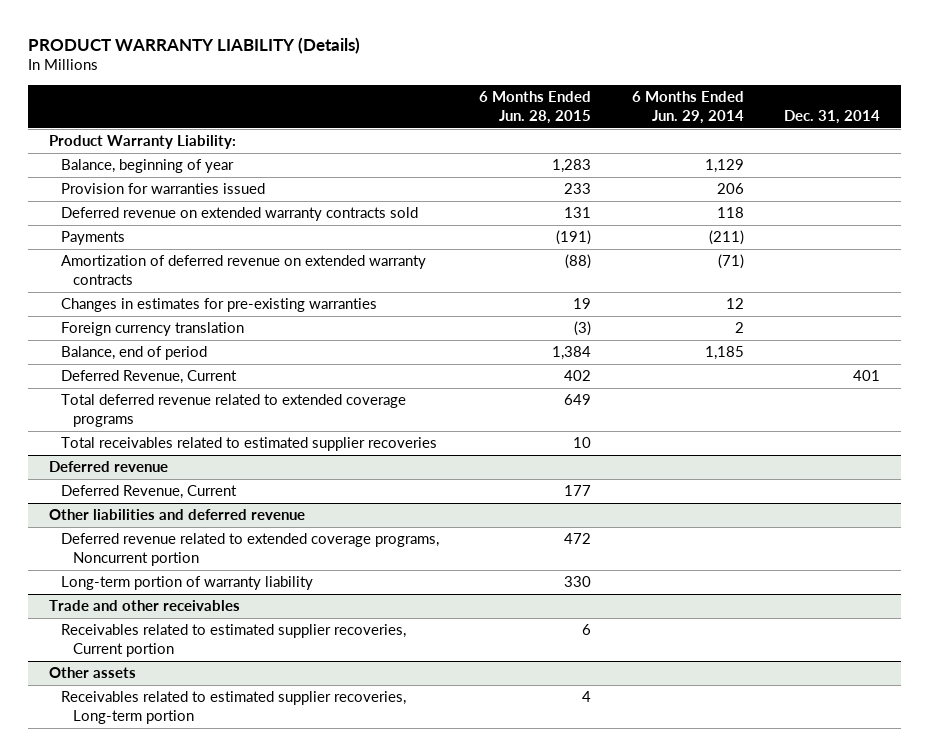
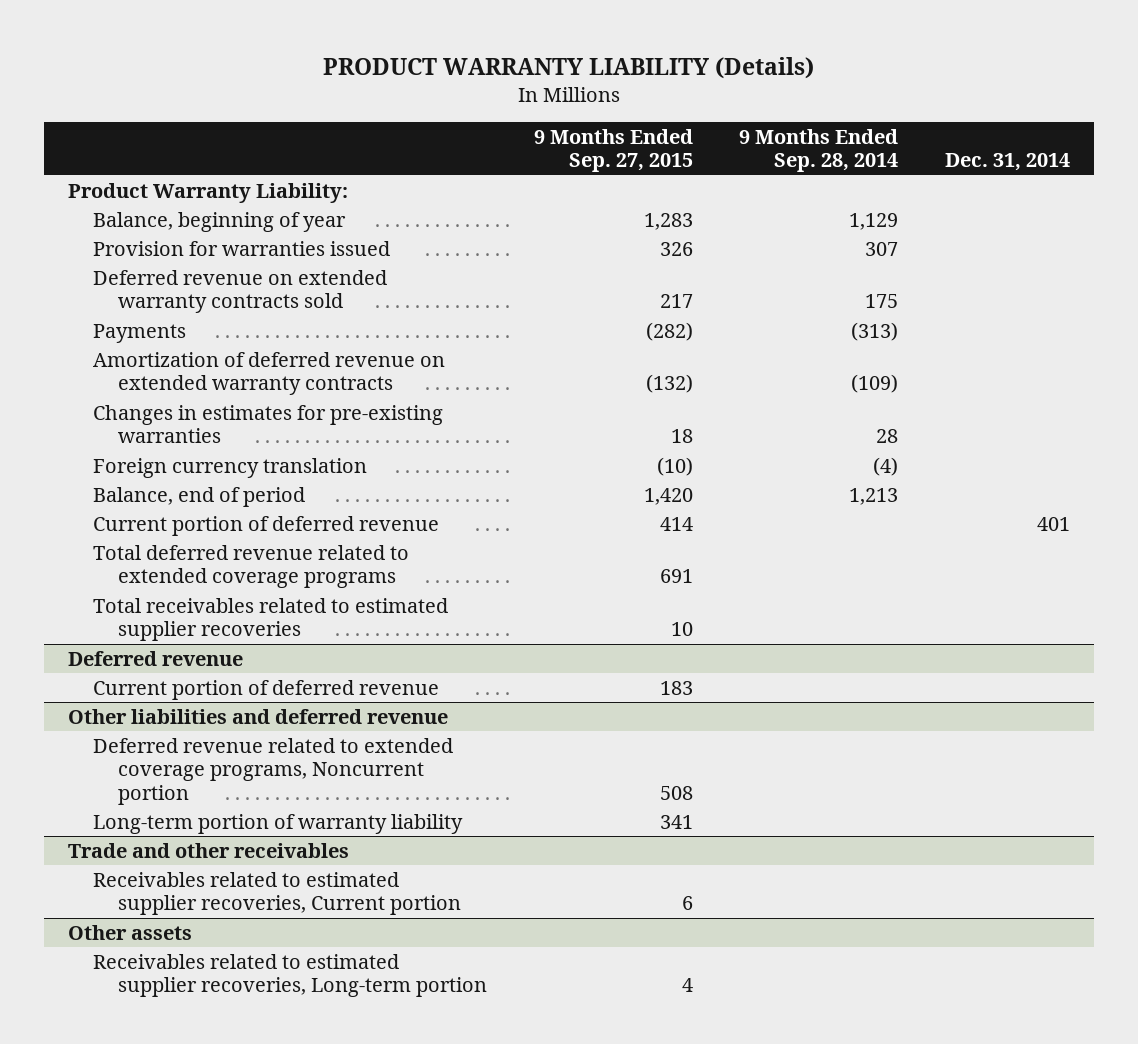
[479,91,592,124] 6 Months Ended Jun. 28, 2015 -> none
[631,91,744,124] 6 Months Ended Jun. 29, 2014 -> none
none -> [533,128,693,173] 9 Months Ended Sep. 27, 2015
none -> [739,128,899,173] 9 Months Ended Sep. 28, 2014
[60,370,237,385] Deferred Revenue, Current -> [92,515,439,536] Current portion of deferred revenue
[60,485,237,500] Deferred Revenue, Current -> [92,679,439,700] Current portion of deferred revenue

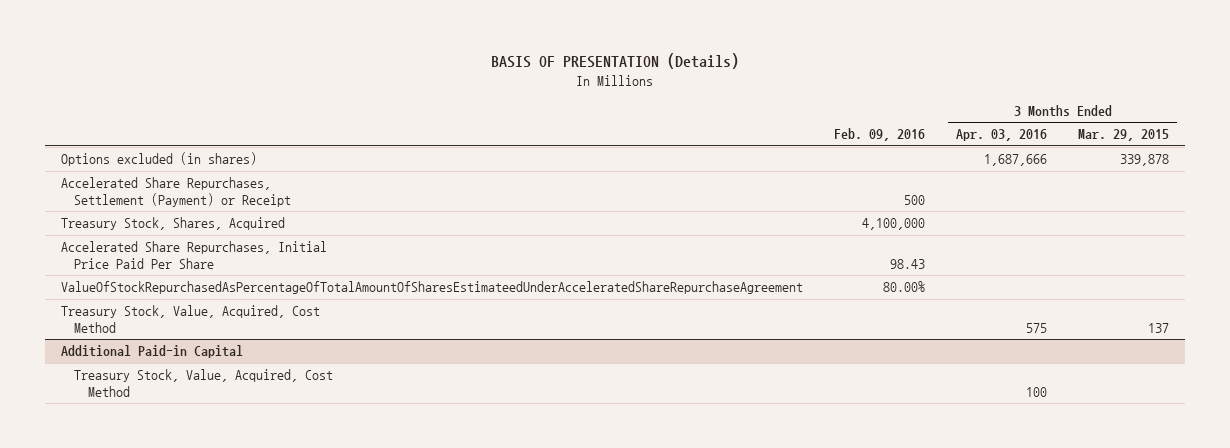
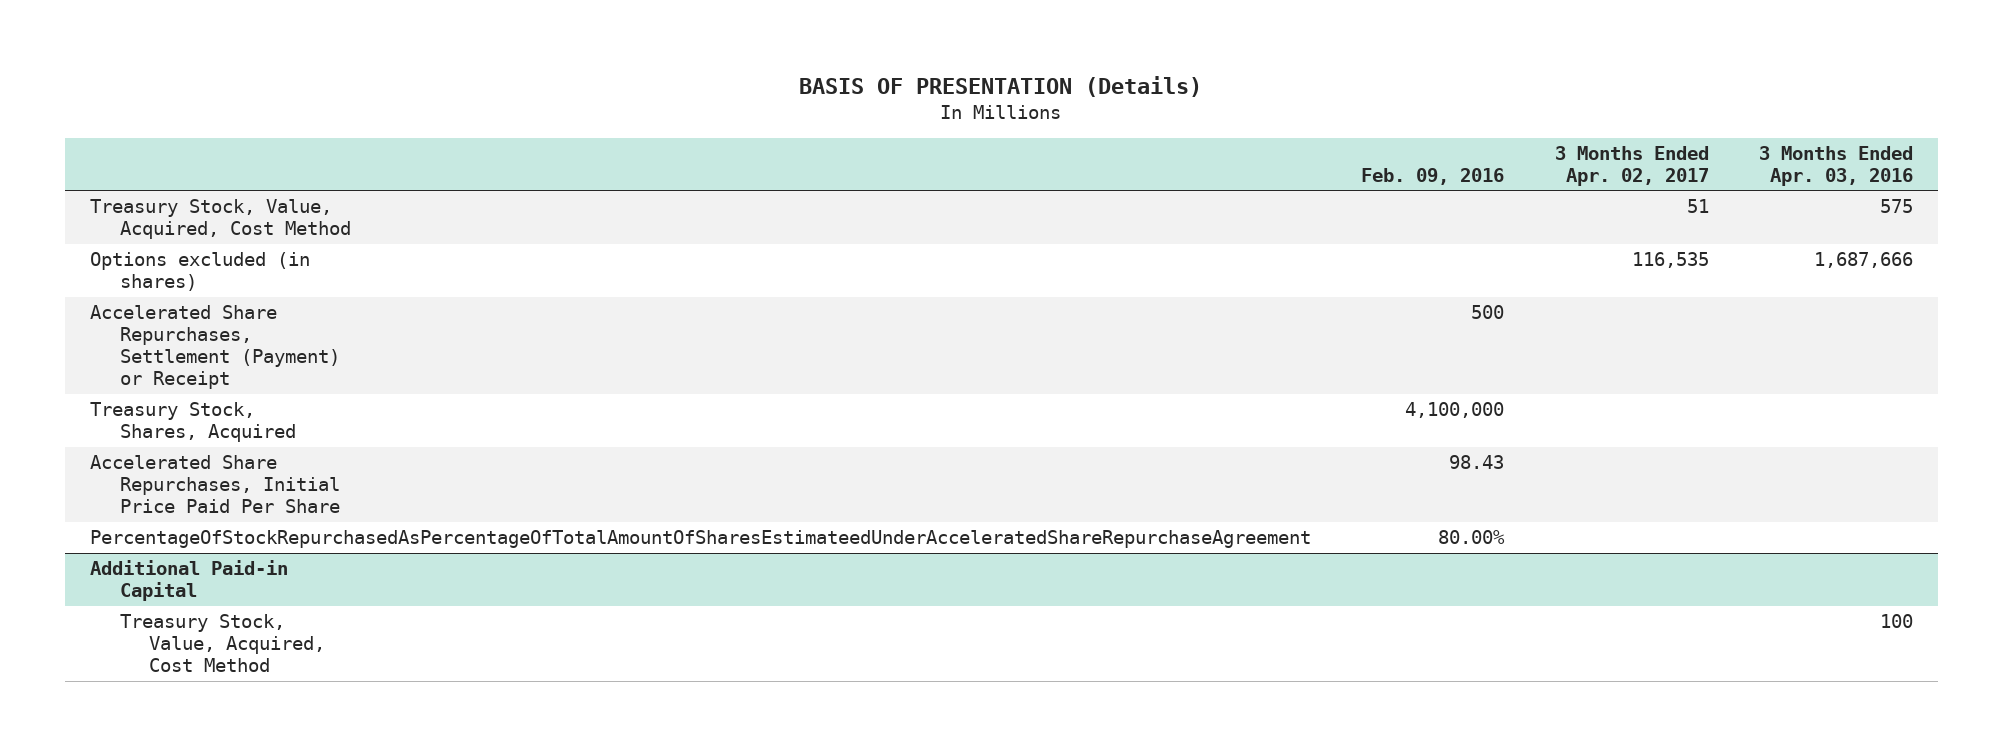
[1078,129,1170,142] Mar. 29, 2015 -> none
none -> [1554,145,1709,186] 3 Months Ended Apr. 02, 2017
[60,305,320,333] Treasury Stock, Value, Acquired, Cost Method -> [90,199,351,240] Treasury Stock, Value, Acquired, Cost Method
[60,281,803,295] ValueOfStockRepurchasedAsPercentageOfTotalAmountOfSharesEstimateedUnderAcceleratedShareRepurchaseAgreement -> [90,530,1312,549] PercentageOfStockRepurchasedAsPercentageOfTotalAmountOfSharesEstimateedUnderAcceleratedShareRepurchaseAgreement

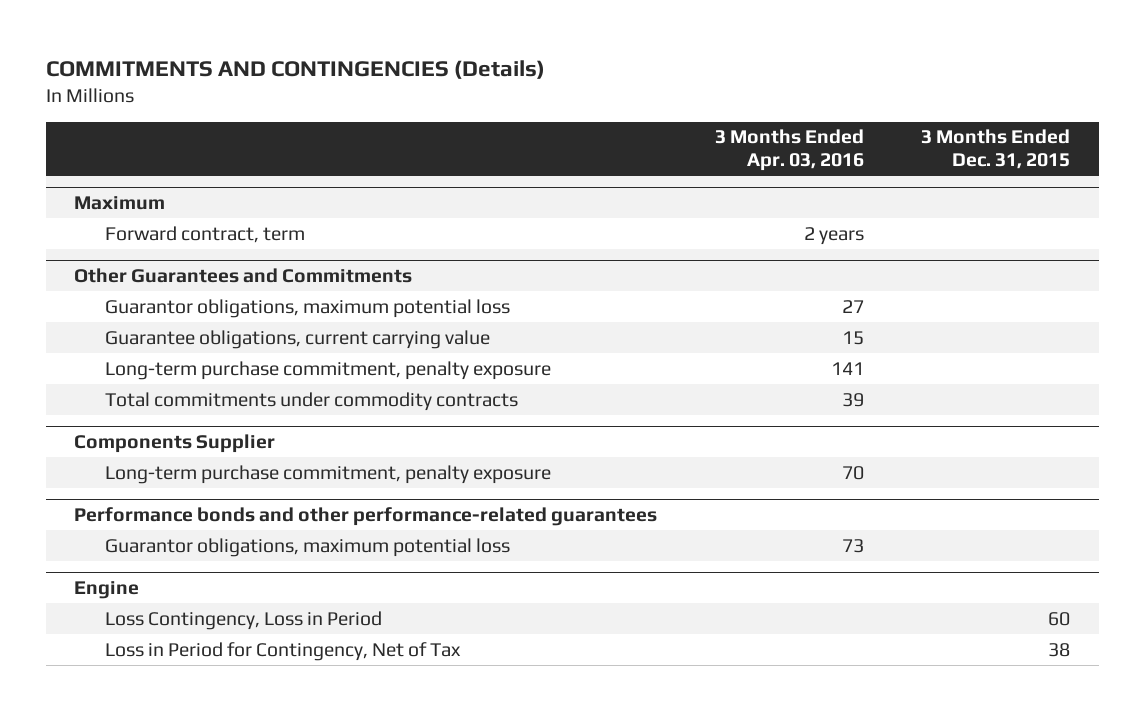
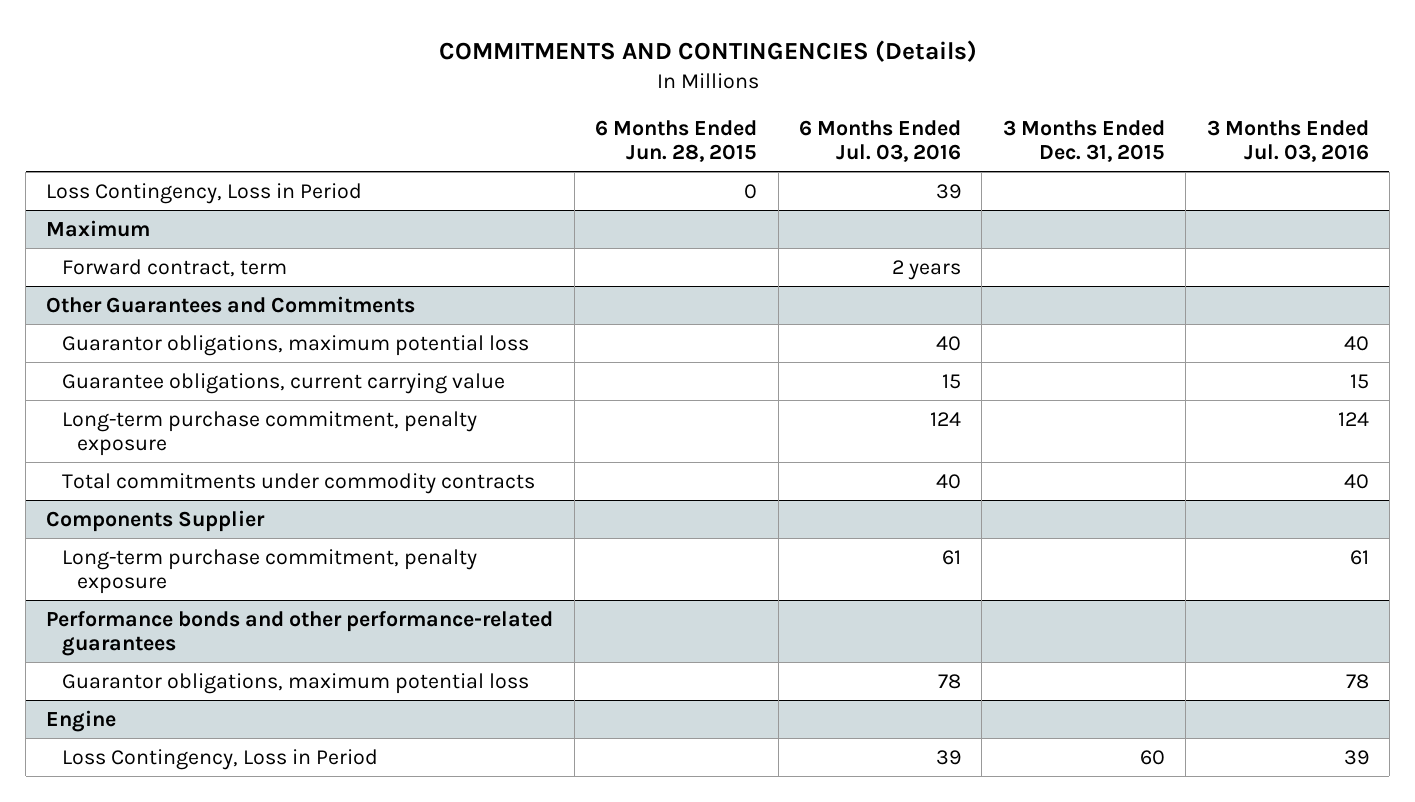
[714,129,864,172] 3 Months Ended Apr. 03, 2016 -> none
none -> [595,119,758,163] 6 Months Ended Jun. 28, 2015
none -> [799,119,962,163] 6 Months Ended Jul. 03, 2016
none -> [1206,119,1369,163] 3 Months Ended Jul. 03, 2016
none -> [46,182,363,204] Loss Contingency, Loss in Period
[105,641,462,661] Loss in Period for Contingency, Net of Tax -> none

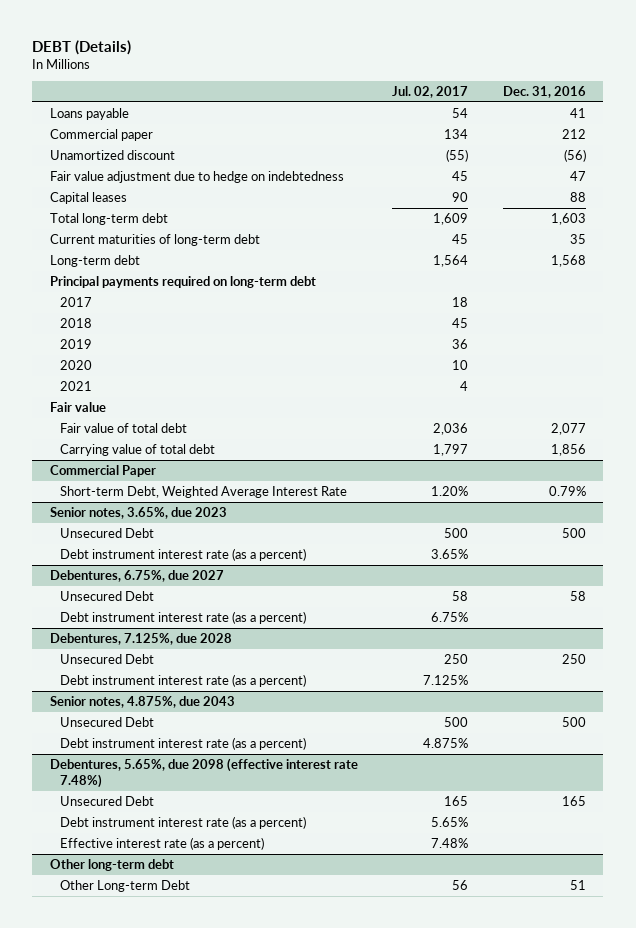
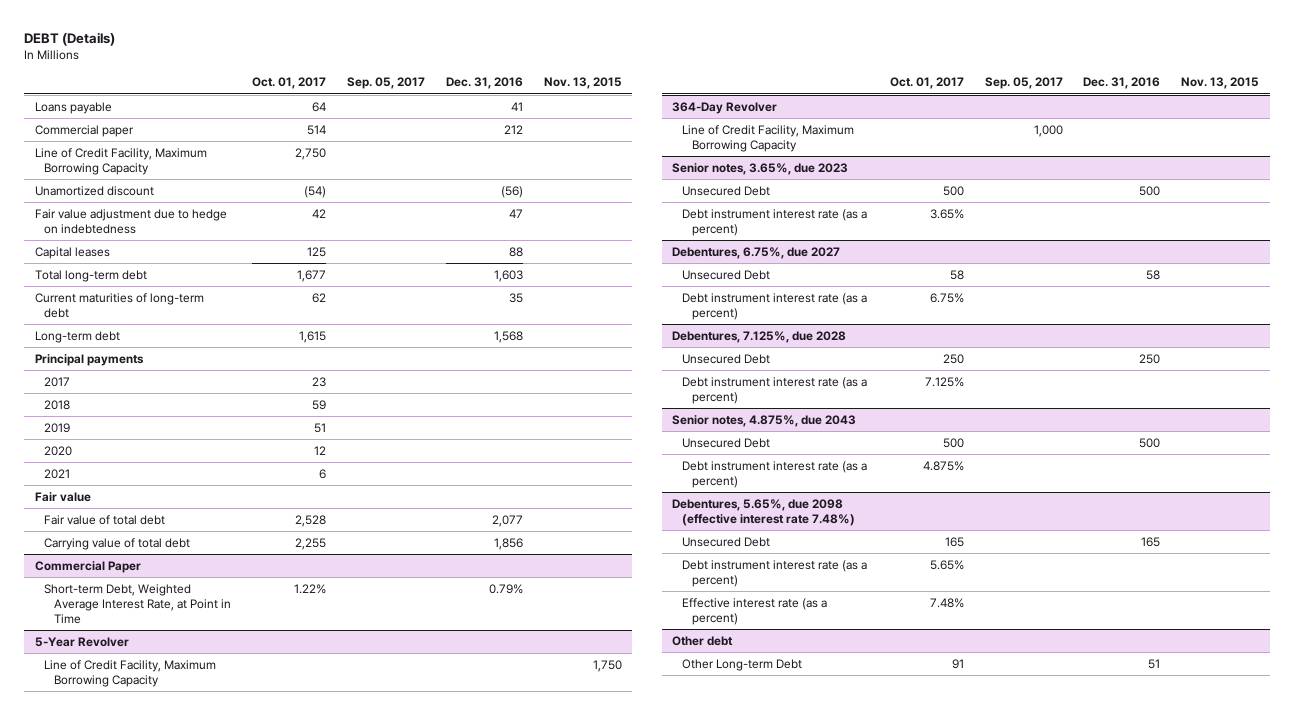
[392,86,469,99] Jul. 02, 2017 -> none
none -> [252,77,327,90] Oct. 01, 2017
none -> [346,77,425,90] Sep. 05, 2017
none -> [543,77,622,90] Nov. 13, 2015
none -> [34,147,207,175] Line of Credit Facility, Maximum Borrowing Capacity
[49,275,316,288] Principal payments required on long-term debt -> [34,353,144,366] Principal payments
[59,485,347,498] Short-term Debt, Weighted Average Interest Rate -> [44,583,232,624] Short-term Debt, Weighted Average Interest Rate, at Point in Time
none -> [34,636,129,647] 5-Year Revolver
none -> [44,659,217,687] Line of Credit Facility, Maximum Borrowing Capacity
none -> [672,101,778,114] 364-Day Revolver
none -> [682,124,855,152] Line of Credit Facility, Maximum Borrowing Capacity
[49,858,174,871] Other long-term debt -> [672,635,734,646] Other debt

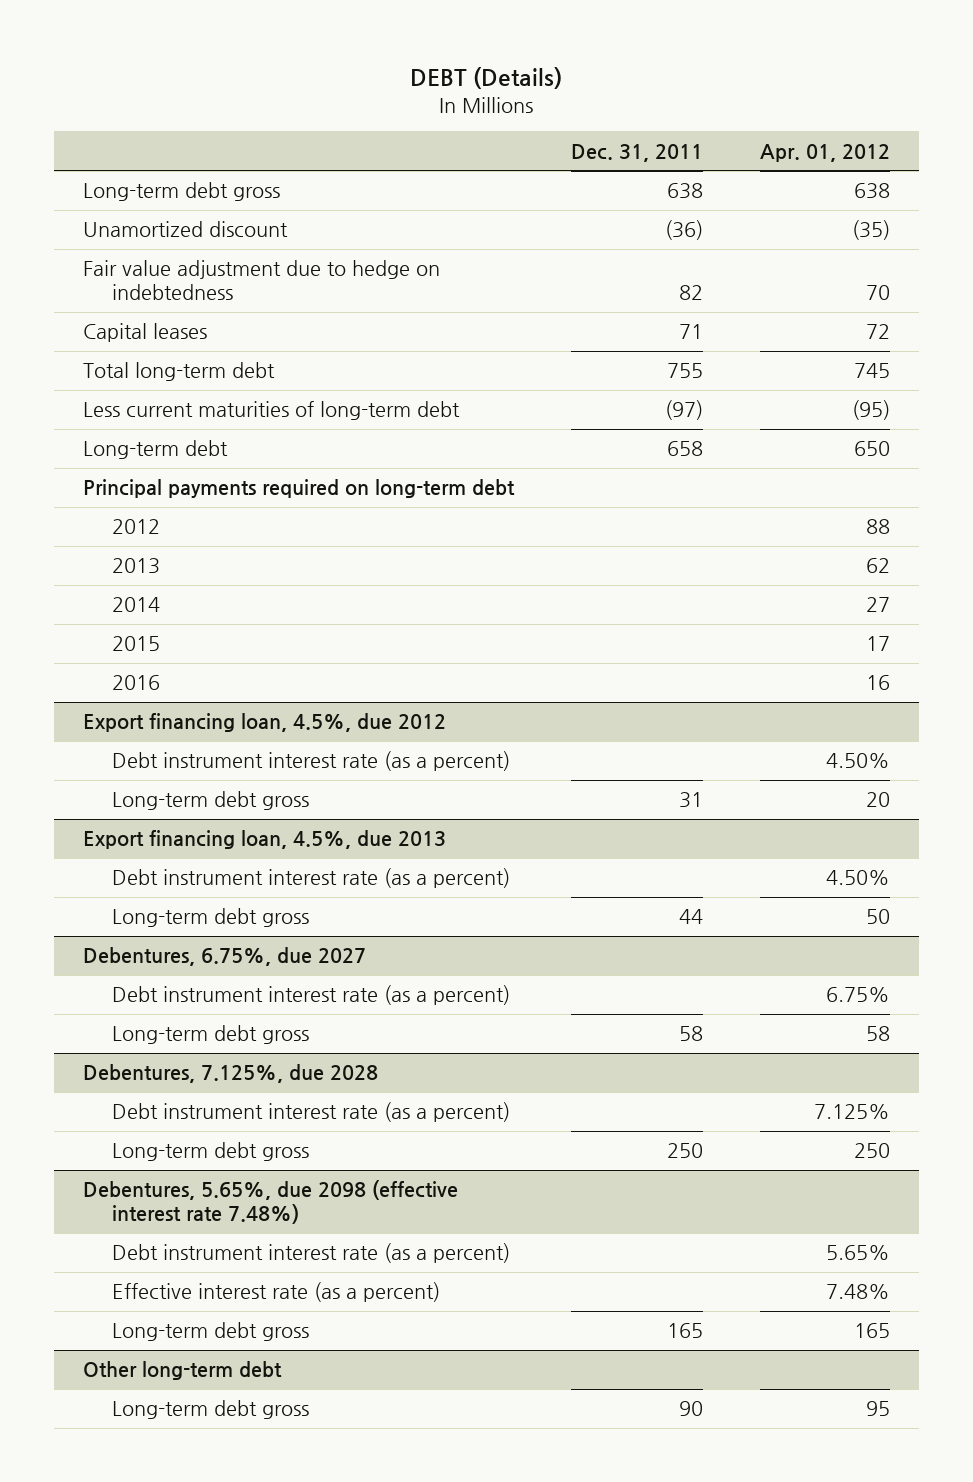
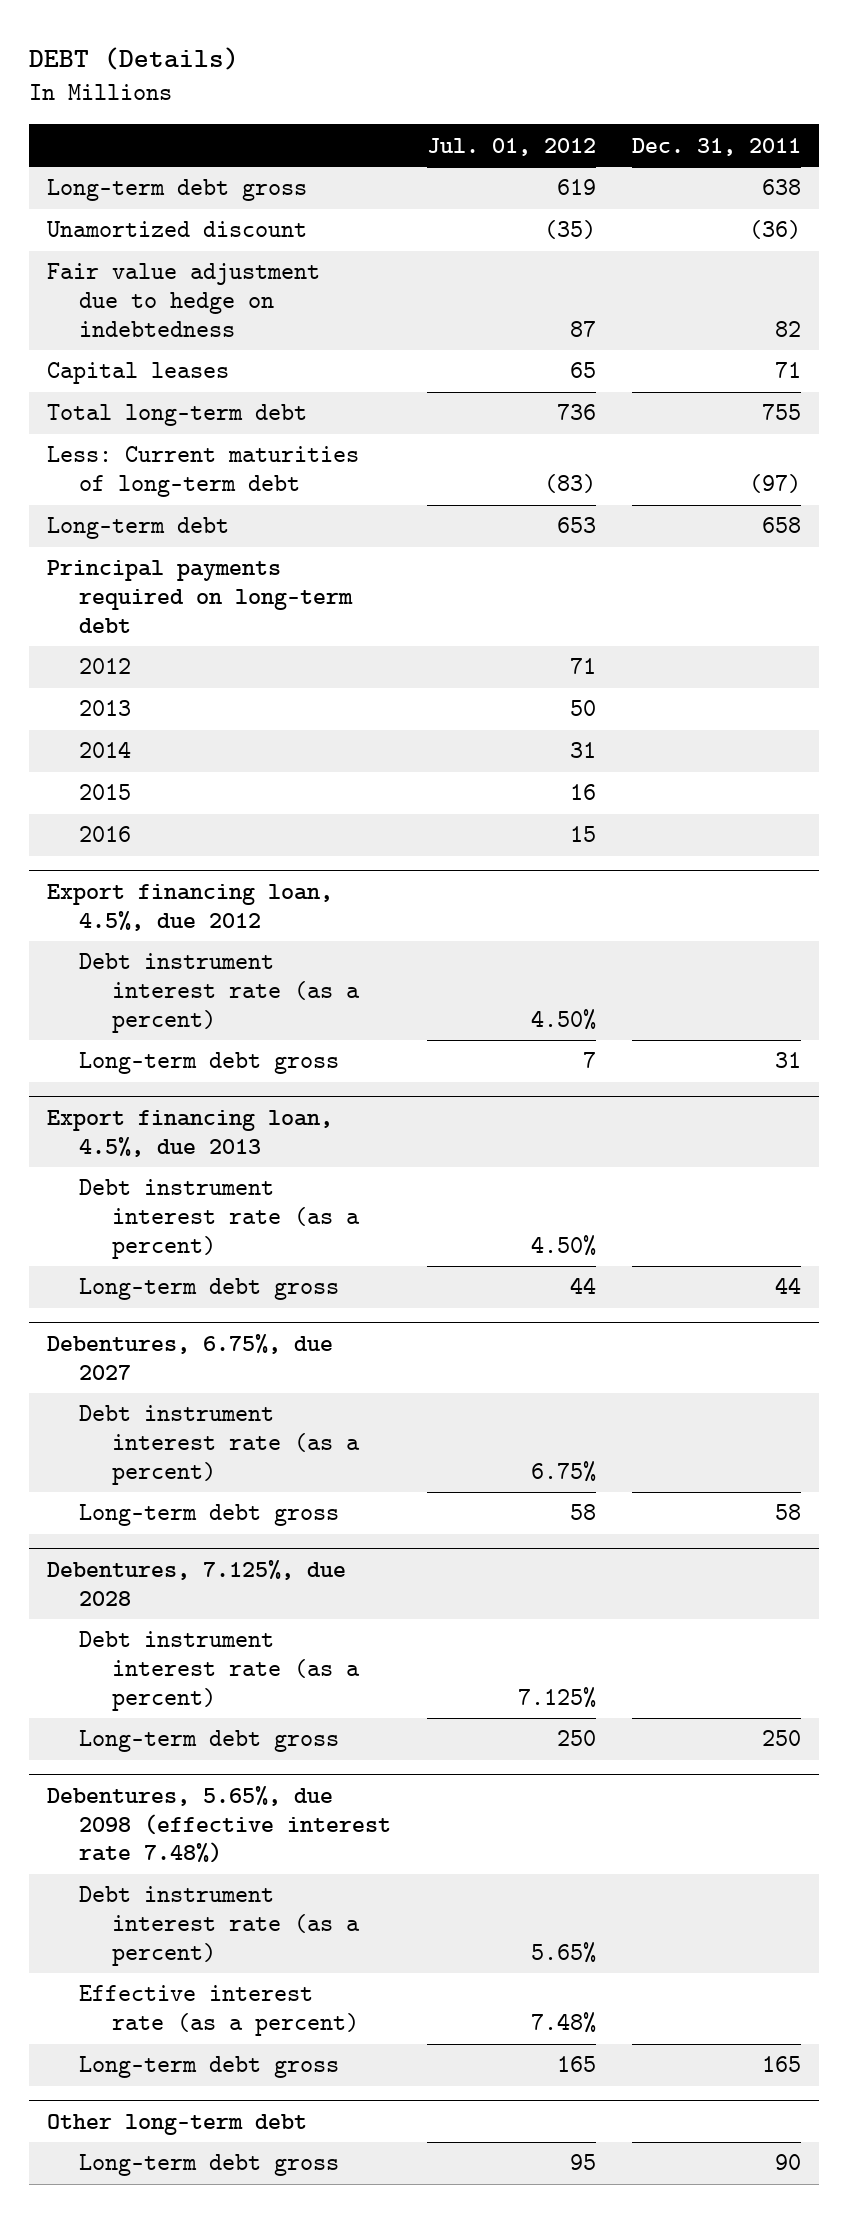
[760,143,891,162] Apr. 01, 2012 -> none
none -> [427,137,597,156] Jul. 01, 2012
[82,401,460,421] Less current maturities of long-term debt -> [46,446,359,498] Less: Current maturities of long-term debt

